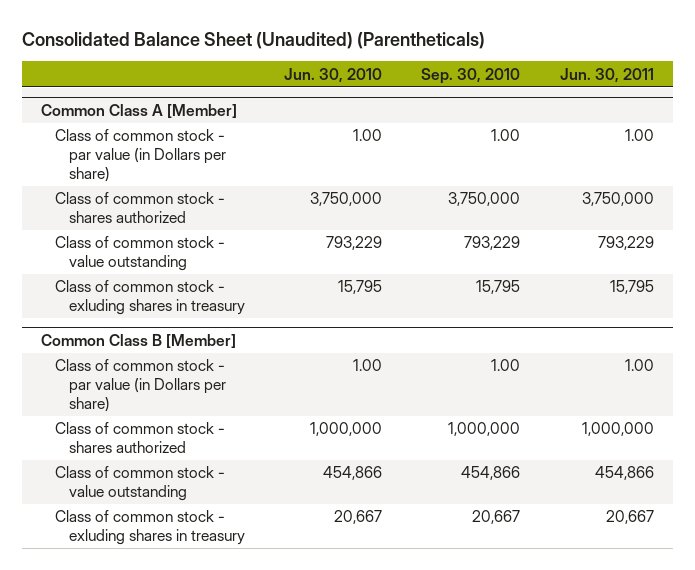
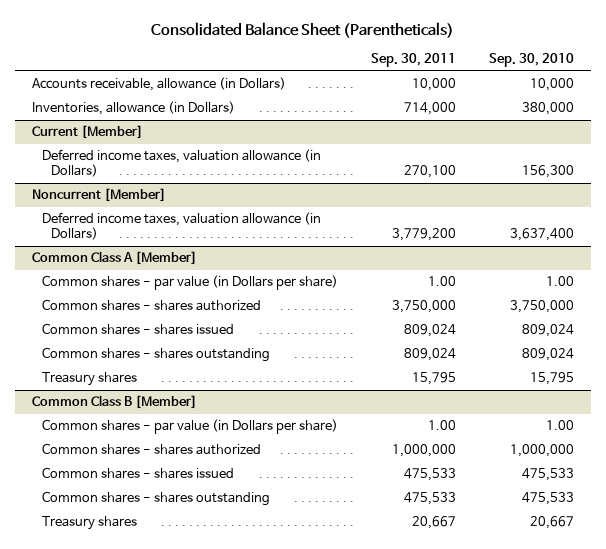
[21,31,485,49] Consolidated Balance Sheet (Unaudited) (Parentheticals) -> [151,21,455,38] Consolidated Balance Sheet (Parentheticals)
[284,67,383,83] Jun. 30, 2010 -> none
[559,67,654,83] Jun. 30, 2011 -> none
none -> [371,53,457,68] Sep. 30, 2011
none -> [32,77,287,92] Accounts receivable, allowance (in Dollars)
none -> [32,101,236,116] Inventories, allowance (in Dollars)
none -> [32,125,144,140] Current [Member]
none -> [41,149,321,178] Deferred income taxes, valuation allowance (in Dollars)
none -> [32,188,167,203] Noncurrent [Member]
none -> [41,212,321,241] Deferred income taxes, valuation allowance (in Dollars)
[55,129,227,183] Class of common stock - par value (in Dollars per share) -> [41,275,338,291] Common shares - par value (in Dollars per share)
[55,192,226,224] Class of common stock - shares authorized -> [41,299,261,312] Common shares - shares authorized
none -> [41,323,234,336] Common shares - shares issued
[55,236,226,272] Class of common stock - value outstanding -> [41,347,270,363] Common shares - shares outstanding
[464,236,521,251] 793,229 -> [522,348,575,362] 809,024
[55,280,246,316] Class of common stock - exluding shares in treasury -> [41,372,137,387] Treasury shares
[55,359,227,413] Class of common stock - par value (in Dollars per share) -> [41,419,338,435] Common shares - par value (in Dollars per share)
[55,422,226,454] Class of common stock - shares authorized -> [41,443,261,456] Common shares - shares authorized
none -> [41,467,234,480] Common shares - shares issued
[55,466,226,502] Class of common stock - value outstanding -> [41,491,270,507] Common shares - shares outstanding
[461,466,521,481] 454,866 -> [522,492,575,506] 475,533
[55,510,246,546] Class of common stock - exluding shares in treasury -> [41,516,137,531] Treasury shares

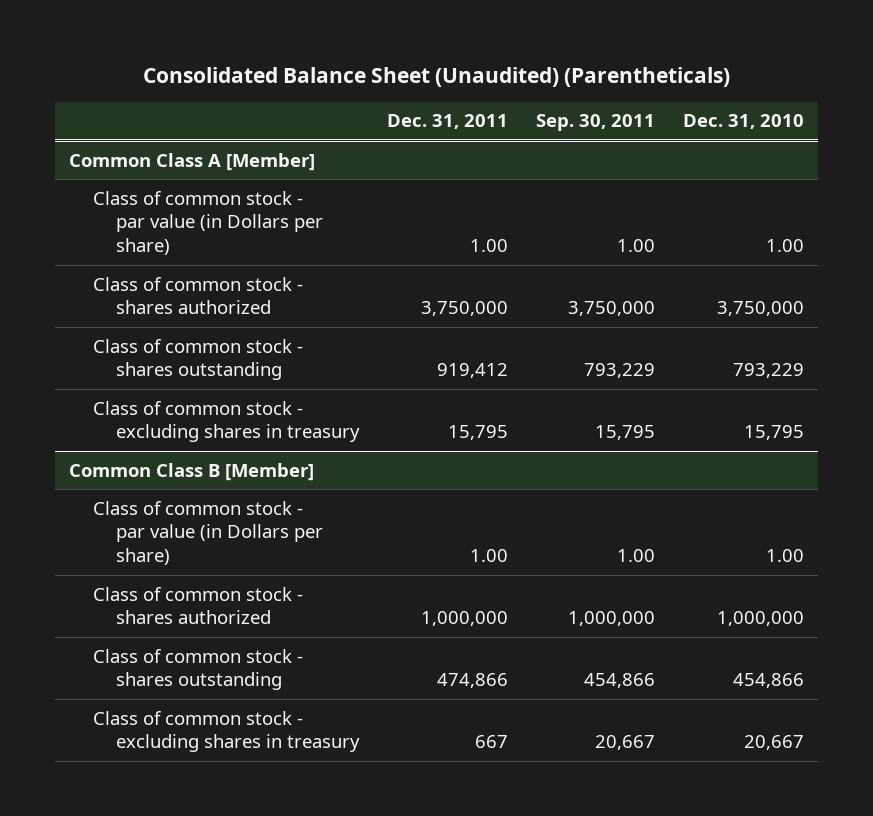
[151,21,455,38] Consolidated Balance Sheet (Parentheticals) -> [142,67,730,88] Consolidated Balance Sheet (Unaudited) (Parentheticals)
[489,53,575,68] Sep. 30, 2010 -> none
none -> [387,114,509,130] Dec. 31, 2011
none -> [683,114,805,130] Dec. 31, 2010
[32,77,287,92] Accounts receivable, allowance (in Dollars) -> none
[32,101,236,116] Inventories, allowance (in Dollars) -> none
[32,125,144,140] Current [Member] -> none
[41,149,321,178] Deferred income taxes, valuation allowance (in Dollars) -> none
[32,188,167,203] Noncurrent [Member] -> none
[41,212,321,241] Deferred income taxes, valuation allowance (in Dollars) -> none
[41,323,234,336] Common shares - shares issued -> none
[41,275,338,291] Common shares - par value (in Dollars per share) -> [92,190,324,256] Class of common stock - par value (in Dollars per share)
[41,299,261,312] Common shares - shares authorized -> [92,276,303,315] Class of common stock - shares authorized
[41,347,270,363] Common shares - shares outstanding -> [92,338,303,381] Class of common stock - shares outstanding
[404,348,457,362] 809,024 -> [584,363,656,379] 793,229
[41,372,137,387] Treasury shares -> [92,400,361,443] Class of common stock - excluding shares in treasury
[41,467,234,480] Common shares - shares issued -> none
[41,419,338,435] Common shares - par value (in Dollars per share) -> [92,500,324,566] Class of common stock - par value (in Dollars per share)
[41,443,261,456] Common shares - shares authorized -> [92,586,303,625] Class of common stock - shares authorized
[41,491,270,507] Common shares - shares outstanding -> [92,648,303,691] Class of common stock - shares outstanding
[404,492,457,506] 475,533 -> [584,673,656,689] 454,866
[41,516,137,531] Treasury shares -> [92,710,361,753] Class of common stock - excluding shares in treasury

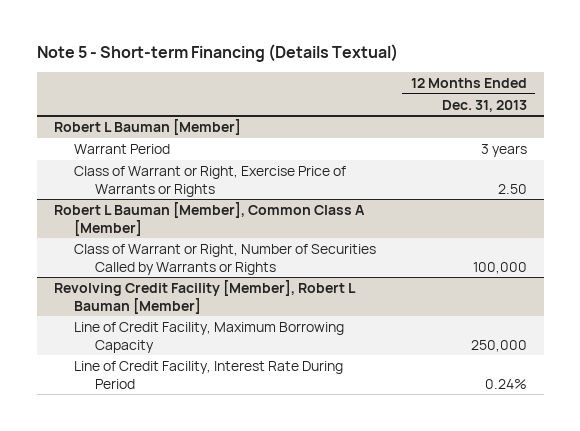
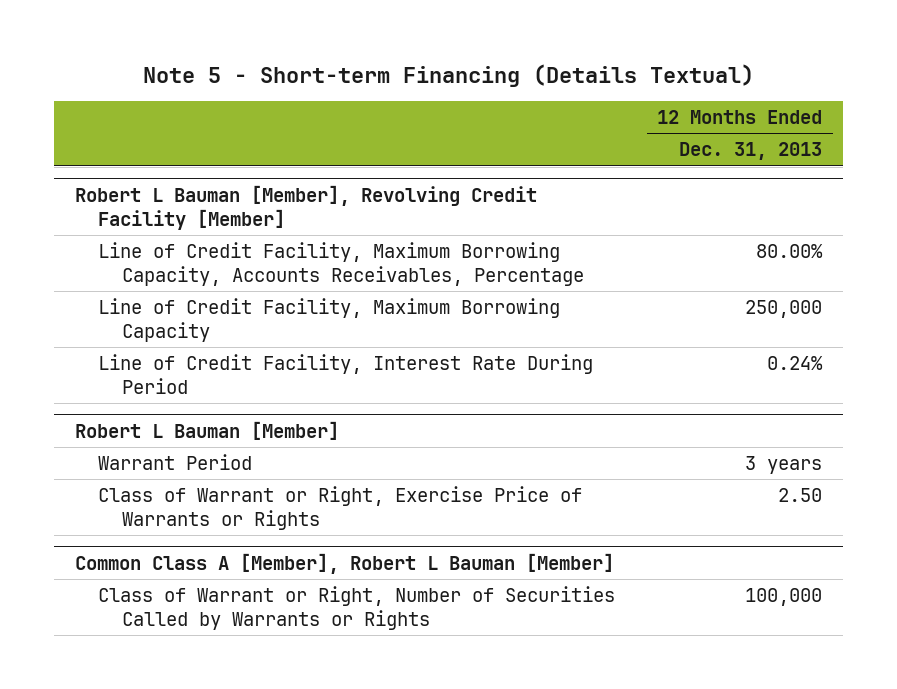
none -> [75,184,538,230] Robert L Bauman [Member], Revolving Credit Facility [Member]
none -> [98,241,584,286] Line of Credit Facility, Maximum Borrowing Capacity, Accounts Receivables, Percentage
none -> [98,297,561,342] Line of Credit Facility, Maximum Borrowing Capacity
none -> [98,353,594,394] Line of Credit Facility, Interest Rate During Period
[53,201,365,236] Robert L Bauman [Member], Common Class A [Member] -> [75,552,615,574] Common Class A [Member], Robert L Bauman [Member]
[53,279,356,314] Revolving Credit Facility [Member], Robert L Bauman [Member] -> none
[74,321,345,353] Line of Credit Facility, Maximum Borrowing Capacity -> none
[74,360,344,389] Line of Credit Facility, Interest Rate During Period -> none

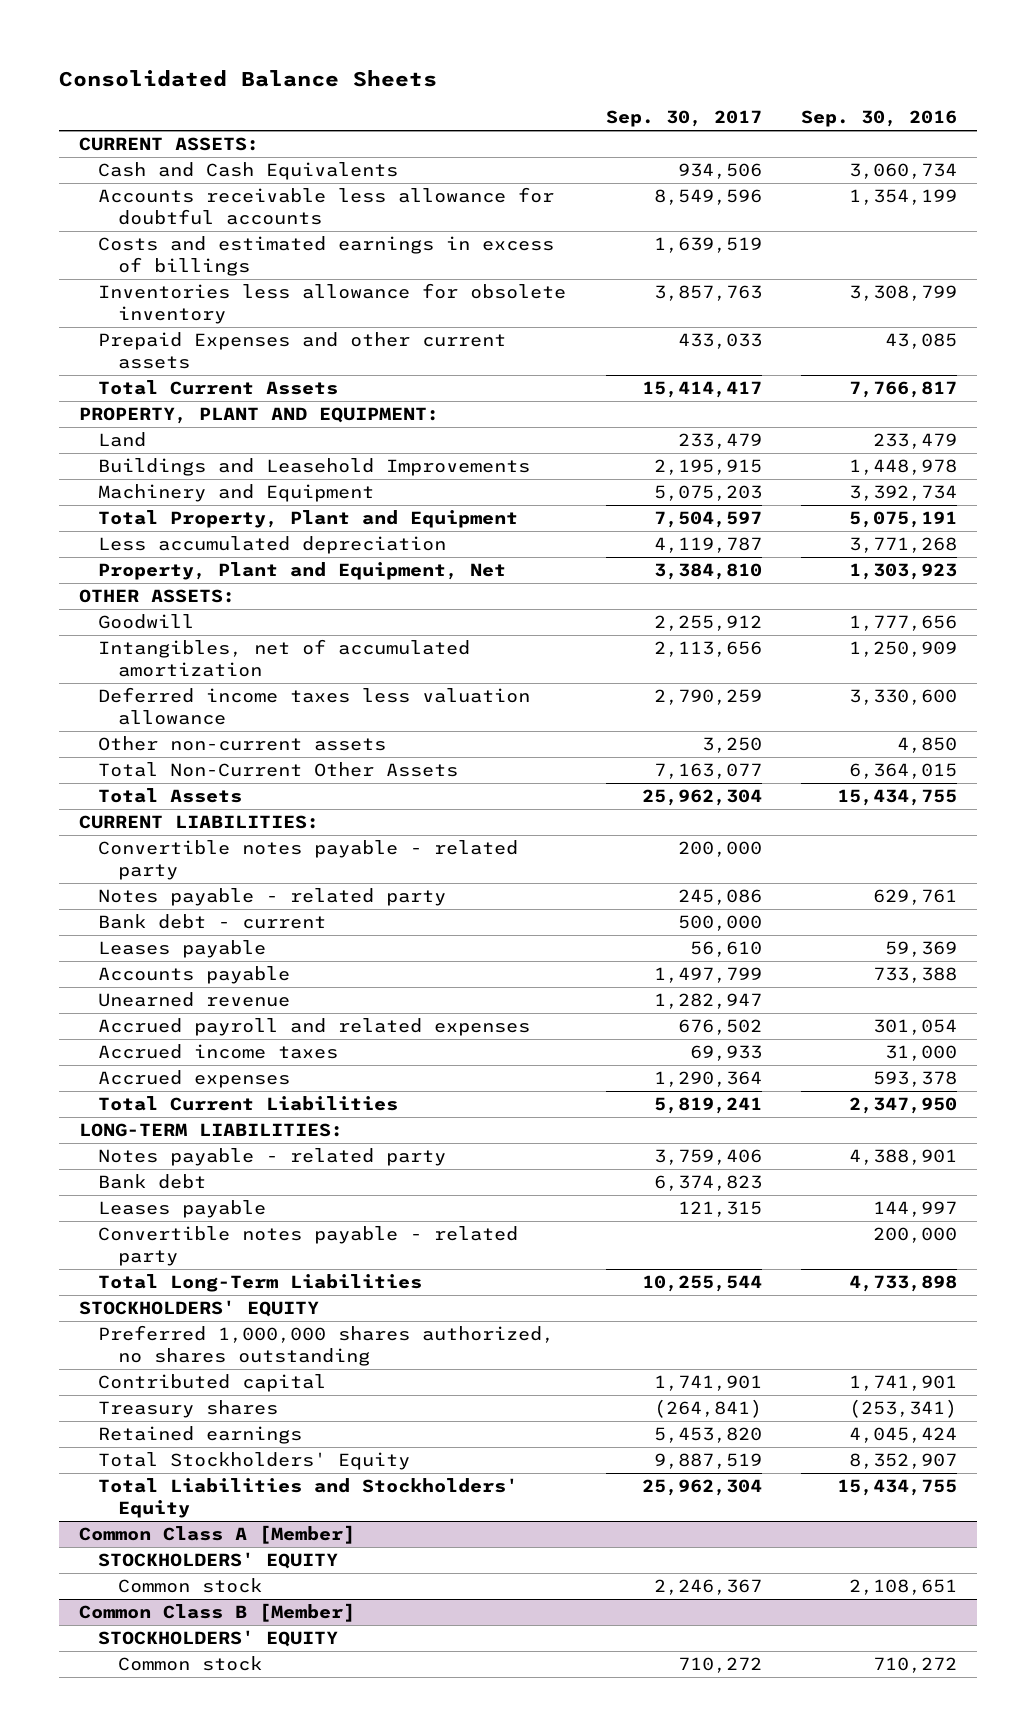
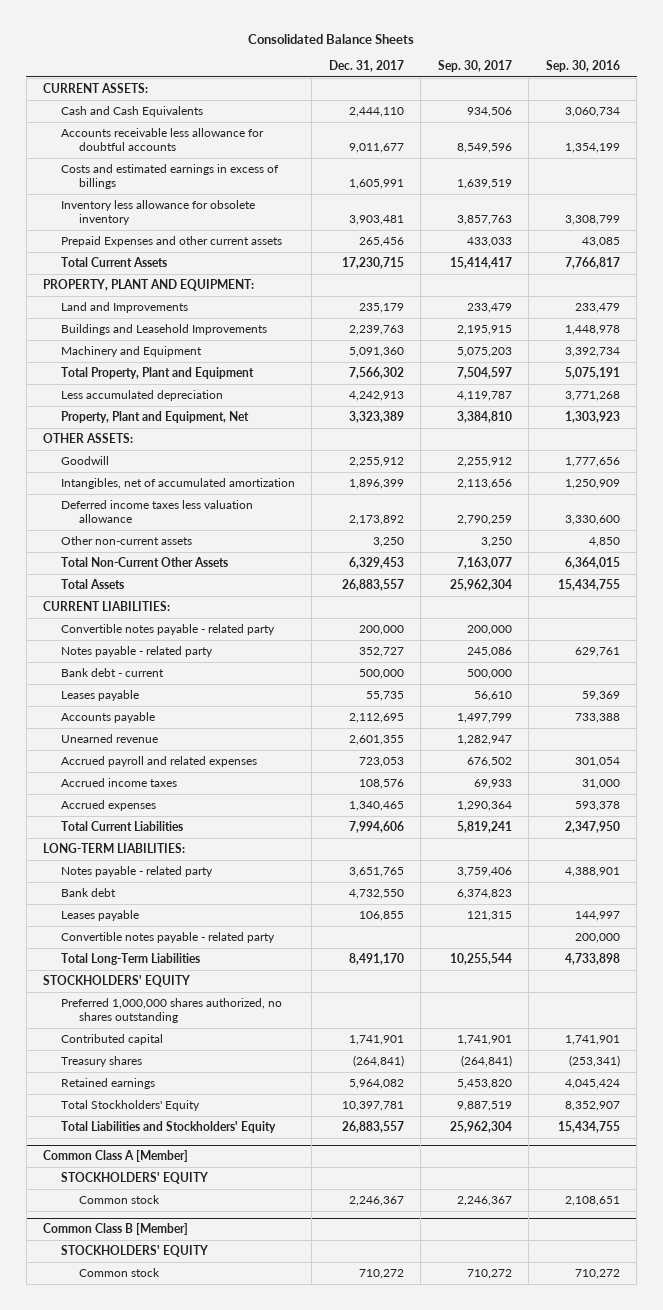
none -> [328,59,404,72] Dec. 31, 2017
[98,283,567,324] Inventories less allowance for obsolete inventory -> [60,199,255,226] Inventory less allowance for obsolete inventory
[98,432,147,448] Land -> [60,301,188,313] Land and Improvements

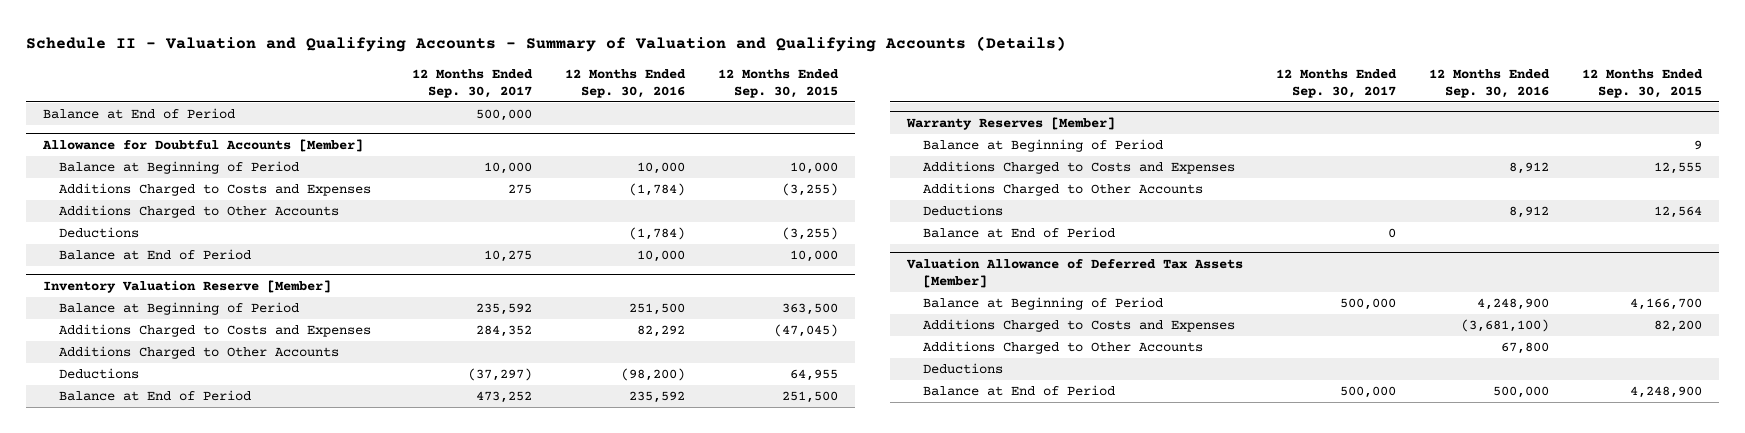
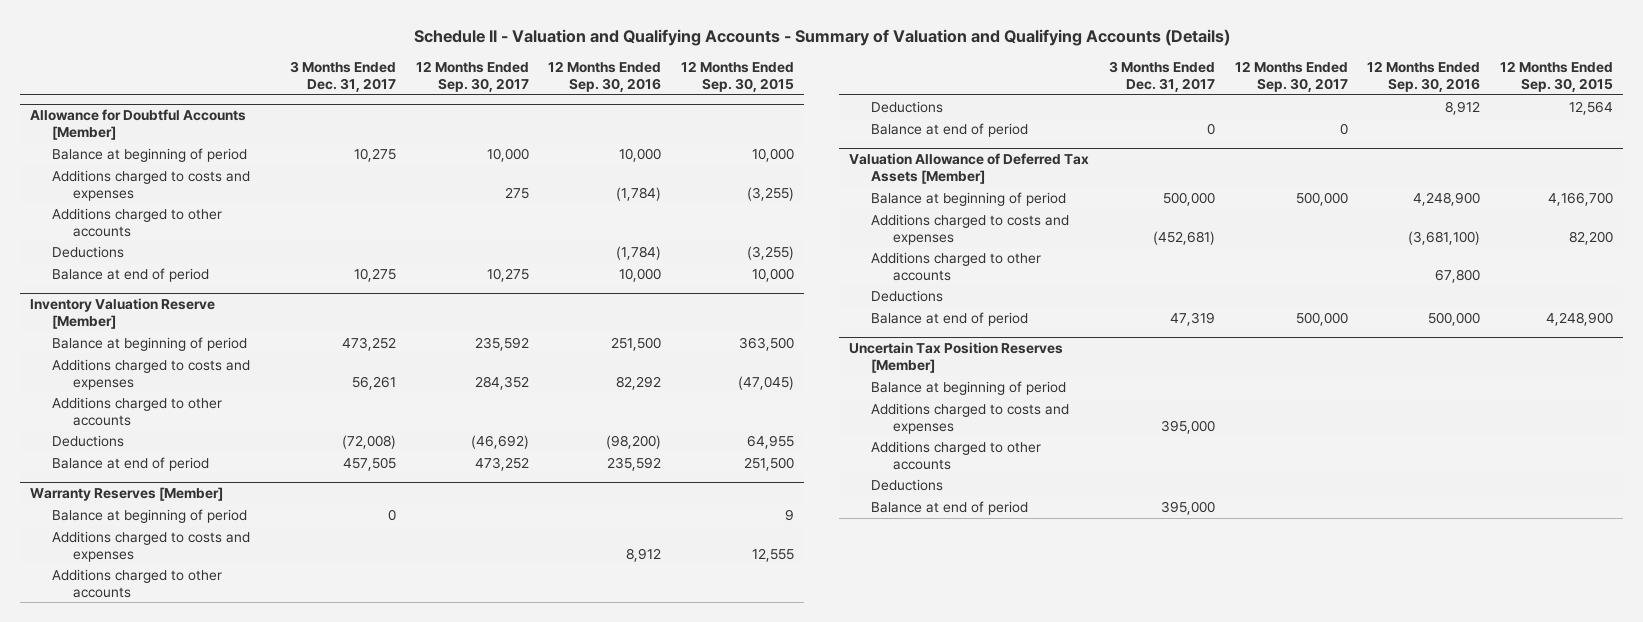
none -> [289,61,396,92] 3 Months Ended Dec. 31, 2017
[42,108,235,120] Balance at End of Period -> none
[58,161,299,175] Balance at Beginning of Period -> [51,147,247,162] Balance at beginning of period
[58,183,371,197] Additions Charged to Costs and Expenses -> [51,169,250,201] Additions charged to costs and expenses
[58,205,339,219] Additions Charged to Other Accounts -> [51,207,222,237] Additions charged to other accounts
[58,249,251,261] Balance at End of Period -> [51,267,209,282] Balance at end of period
[58,302,299,316] Balance at Beginning of Period -> [51,336,247,351] Balance at beginning of period
[58,324,371,338] Additions Charged to Costs and Expenses -> [51,358,250,390] Additions charged to costs and expenses
[58,346,339,360] Additions Charged to Other Accounts -> [51,396,222,426] Additions charged to other accounts
[468,368,533,382] (37,297) -> [470,434,529,449] (46,692)
[58,390,251,402] Balance at End of Period -> [51,456,209,471] Balance at end of period
[922,139,1163,153] Balance at Beginning of Period -> [51,508,247,523] Balance at beginning of period
[922,161,1235,175] Additions Charged to Costs and Expenses -> [51,530,250,562] Additions charged to costs and expenses
[922,183,1203,197] Additions Charged to Other Accounts -> [51,568,222,598] Additions charged to other accounts
[922,227,1115,239] Balance at End of Period -> [870,122,1028,137] Balance at end of period
[922,297,1163,311] Balance at Beginning of Period -> [870,191,1066,206] Balance at beginning of period
[922,319,1235,333] Additions Charged to Costs and Expenses -> [870,213,1069,245] Additions charged to costs and expenses
[922,341,1203,355] Additions Charged to Other Accounts -> [870,251,1041,281] Additions charged to other accounts
[922,385,1115,397] Balance at End of Period -> [870,311,1028,326] Balance at end of period
none -> [849,342,1064,374] Uncertain Tax Position Reserves [Member]
none -> [870,380,1066,395] Balance at beginning of period
none -> [870,402,1069,434] Additions charged to costs and expenses
none -> [870,440,1041,470] Additions charged to other accounts
none -> [870,478,943,491] Deductions
none -> [870,500,1028,515] Balance at end of period

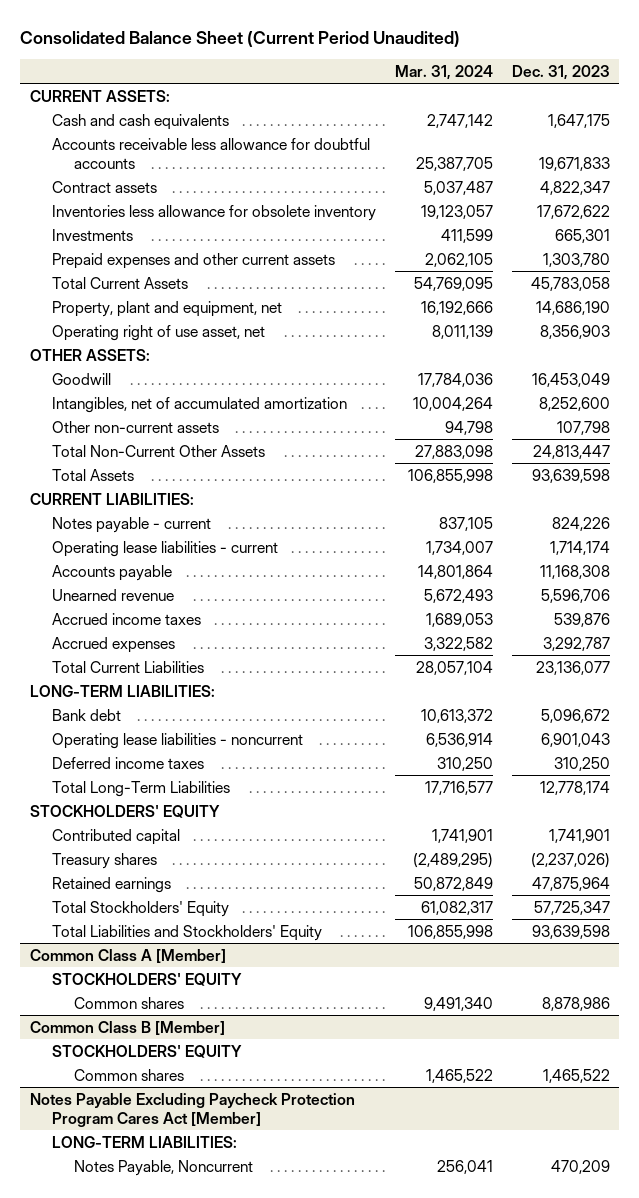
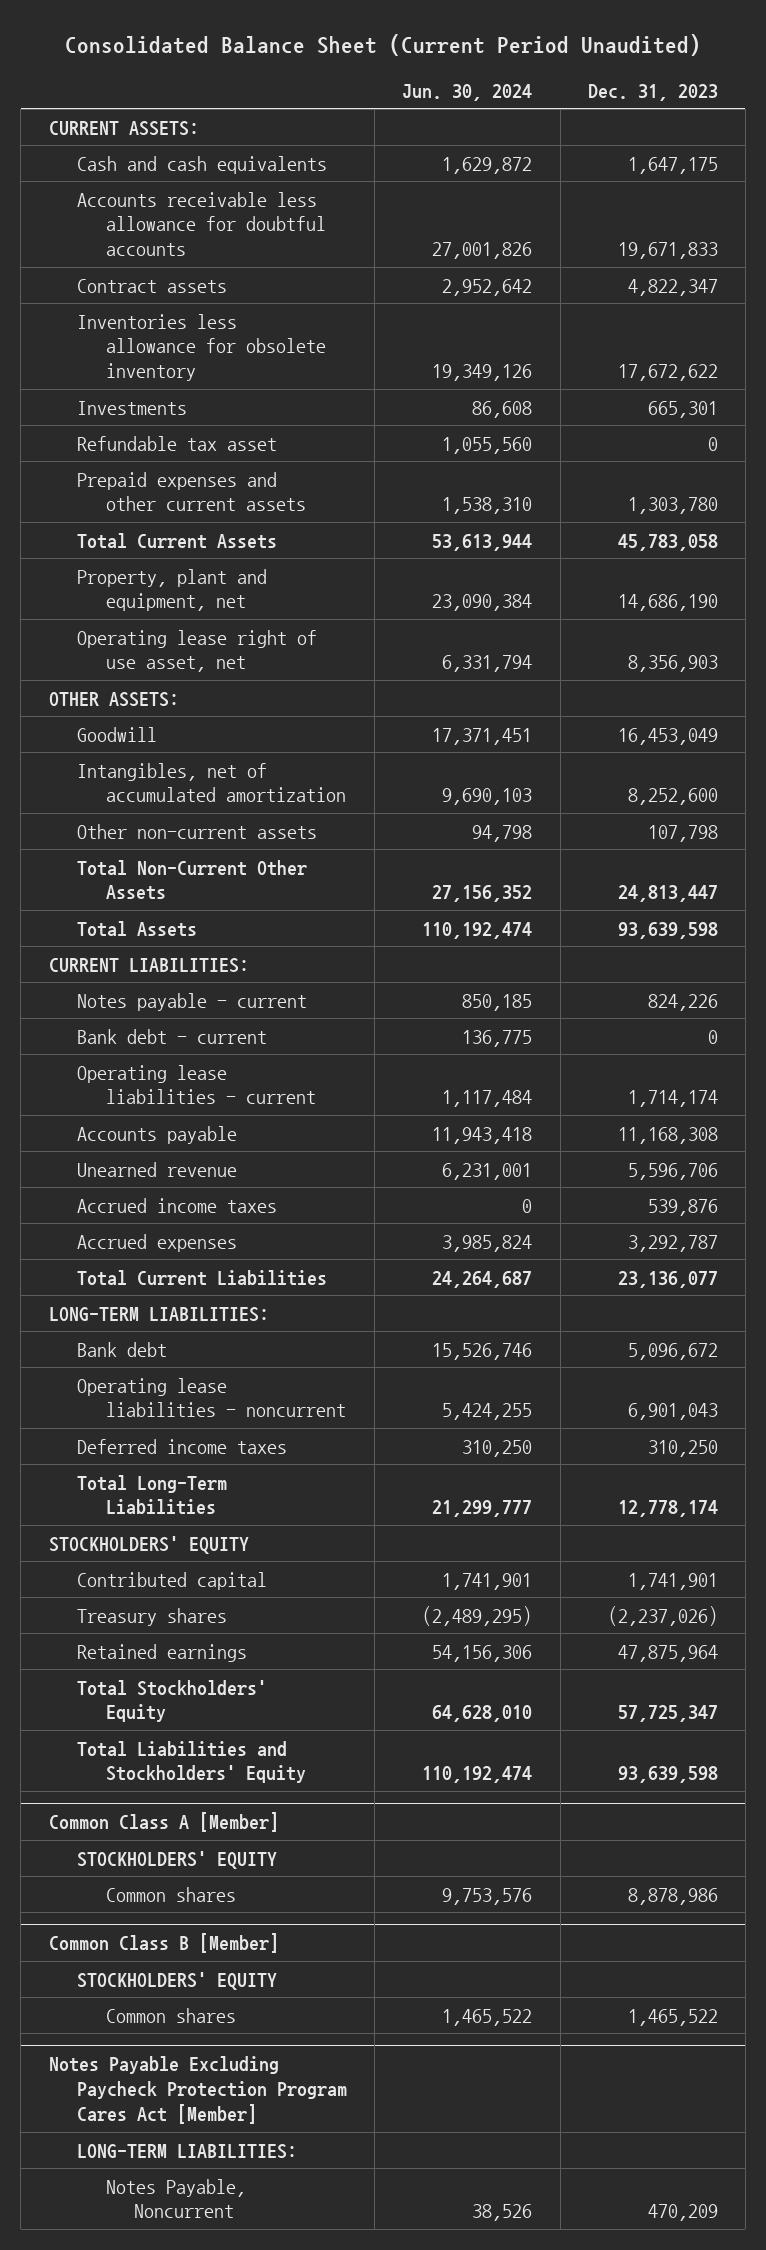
[394,64,493,80] Mar. 31, 2024 -> none
none -> [402,83,533,101] Jun. 30, 2024
none -> [77,435,278,451] Refundable tax asset
[51,324,265,341] Operating right of use asset, net -> [77,629,318,673] Operating lease right of use asset, net
none -> [77,1028,268,1044] Bank debt - current

